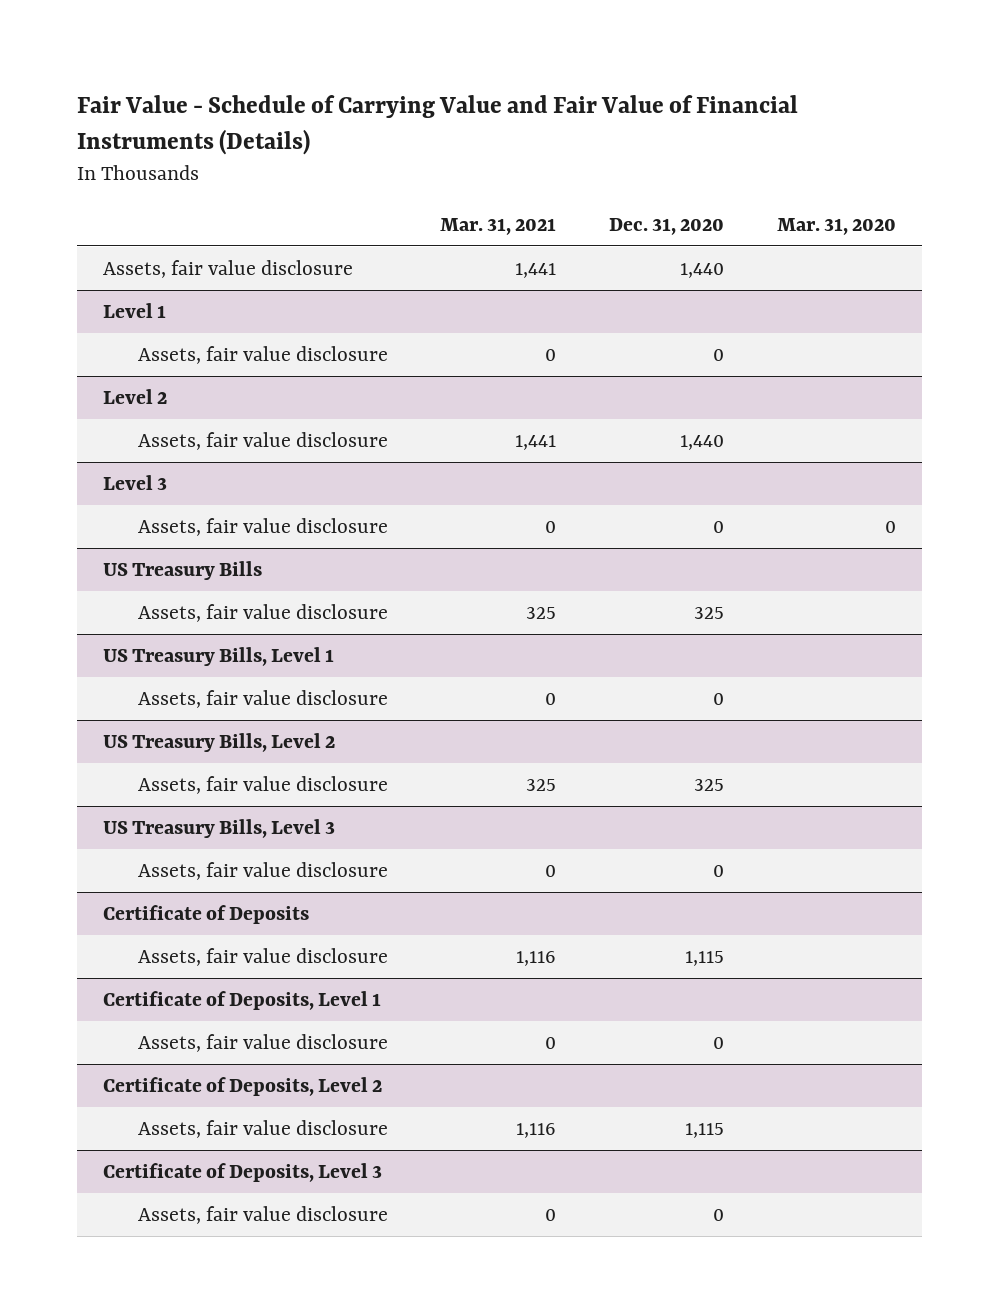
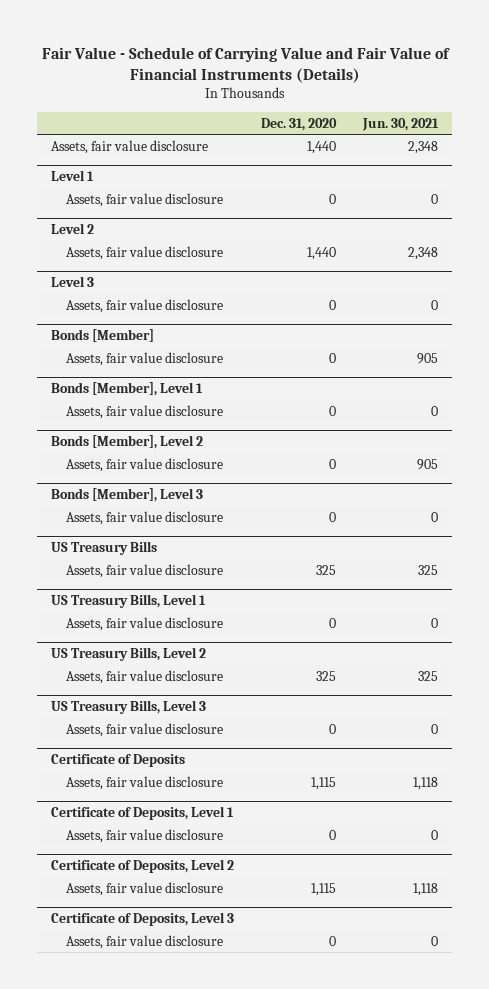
[440,217,557,235] Mar. 31, 2021 -> none
[776,217,896,235] Mar. 31, 2020 -> none
none -> [362,117,440,131] Jun. 30, 2021
none -> [50,329,154,343] Bonds [Member]
none -> [65,351,223,366] Assets, fair value disclosure
none -> [50,382,203,397] Bonds [Member], Level 1
none -> [65,404,223,419] Assets, fair value disclosure
none -> [50,435,203,450] Bonds [Member], Level 2
none -> [65,457,223,472] Assets, fair value disclosure
none -> [50,488,203,503] Bonds [Member], Level 3
none -> [65,510,223,525] Assets, fair value disclosure

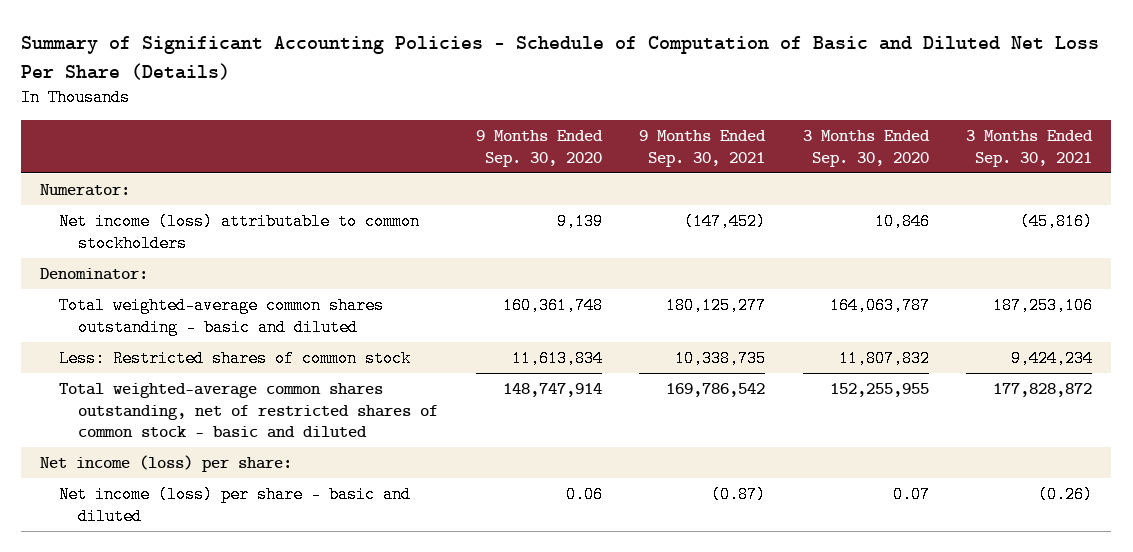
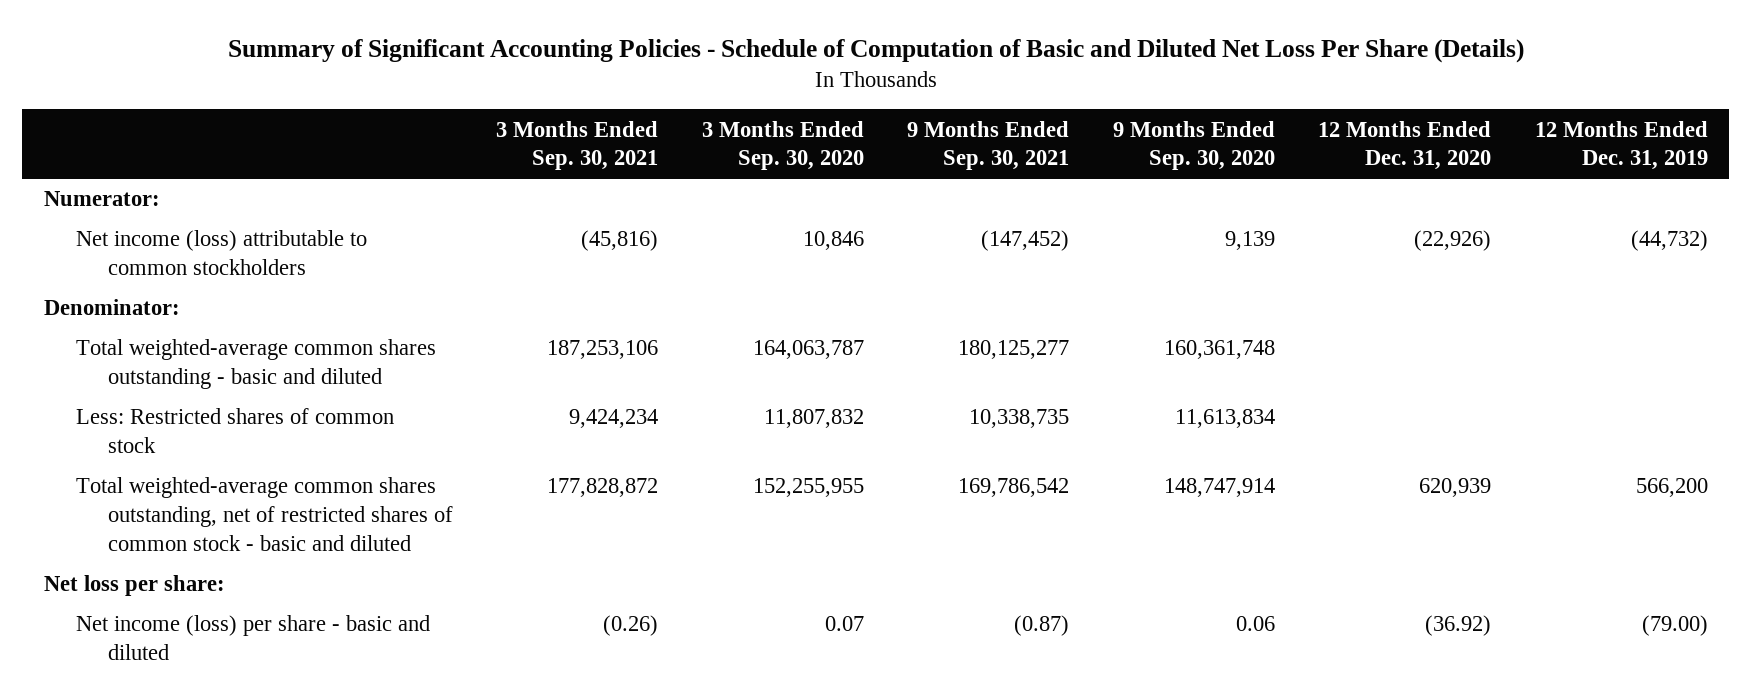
none -> [1318,120,1492,171] 12 Months Ended Dec. 31, 2020
none -> [1534,120,1708,171] 12 Months Ended Dec. 31, 2019
[40,455,293,473] Net income (loss) per share: -> [43,575,225,597] Net loss per share:

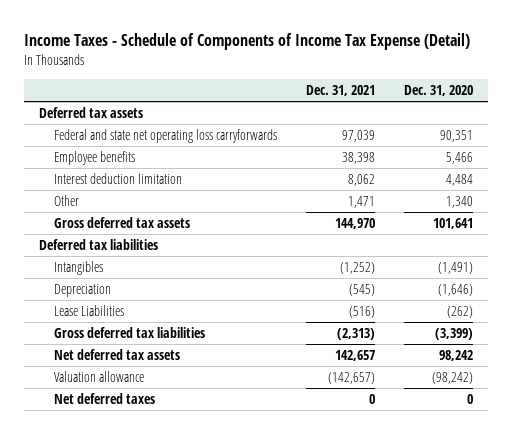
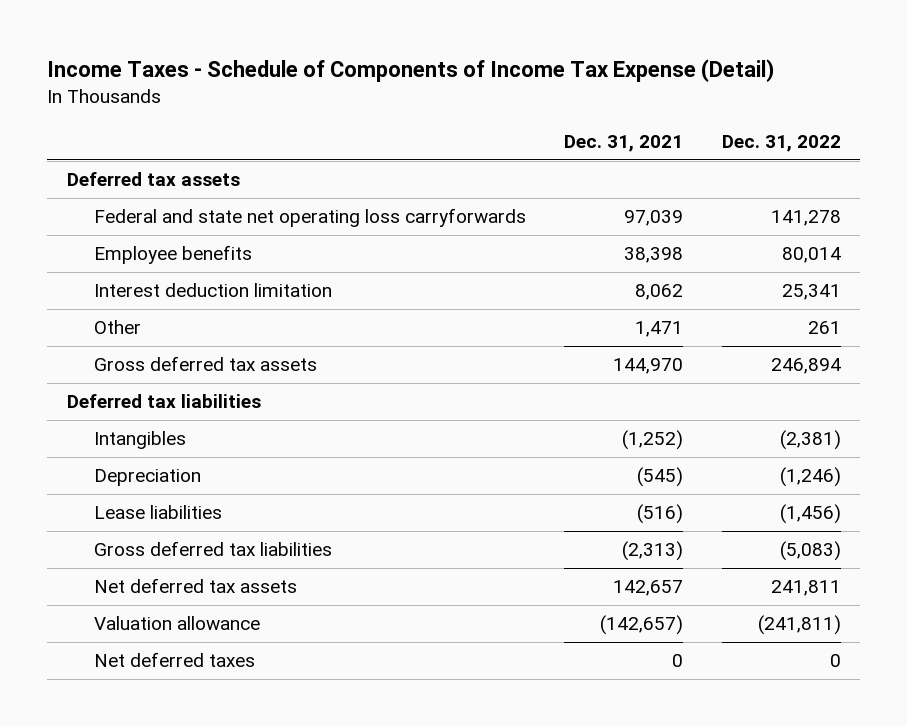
[404,85,474,97] Dec. 31, 2020 -> none
none -> [721,134,841,152] Dec. 31, 2022
[53,305,124,317] Lease Liabilities -> [93,505,222,520] Lease liabilities

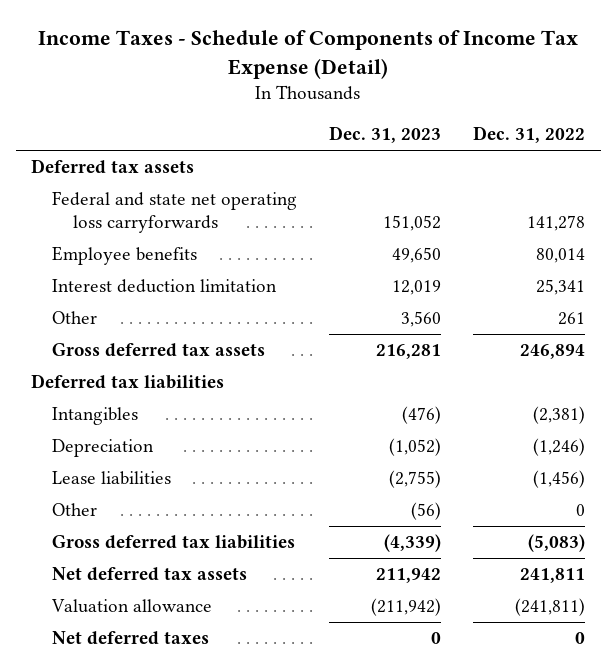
[564,134,684,152] Dec. 31, 2021 -> none
none -> [329,126,442,144] Dec. 31, 2023
none -> [52,503,98,517] Other

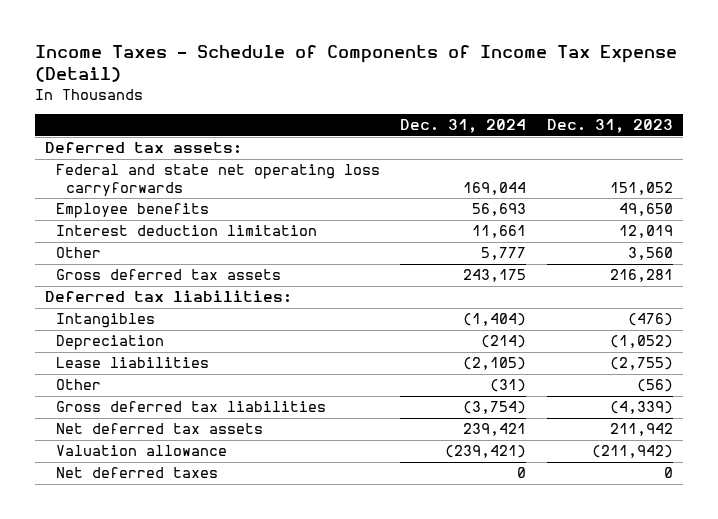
[472,126,585,144] Dec. 31, 2022 -> none
none -> [400,119,527,134] Dec. 31, 2024
[31,159,195,175] Deferred tax assets -> [45,142,243,155] Deferred tax assets:
[31,374,225,390] Deferred tax liabilities -> [45,290,293,304] Deferred tax liabilities:

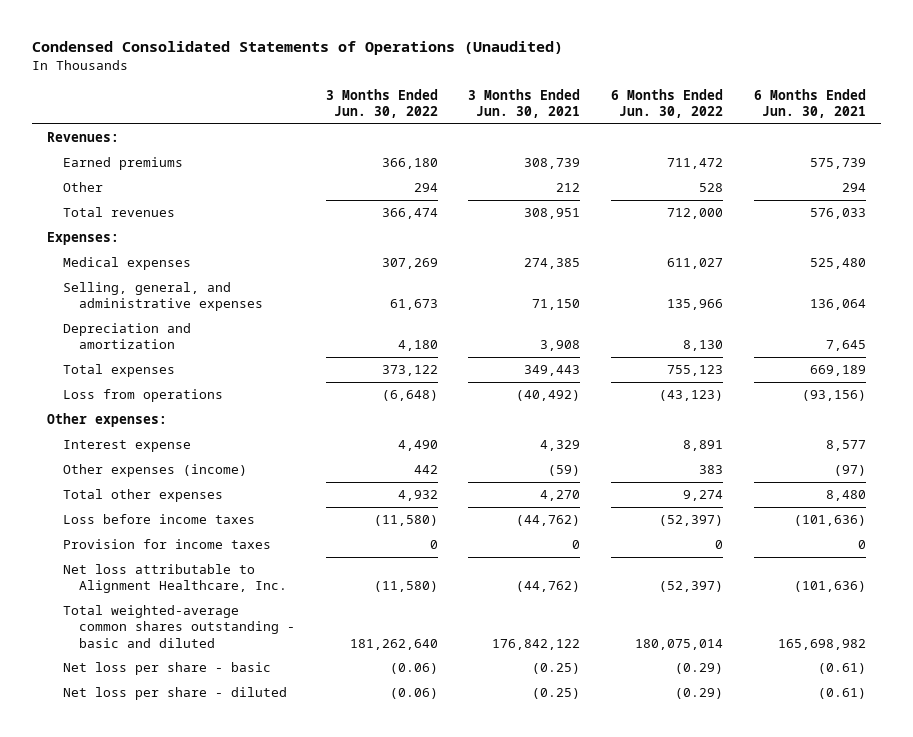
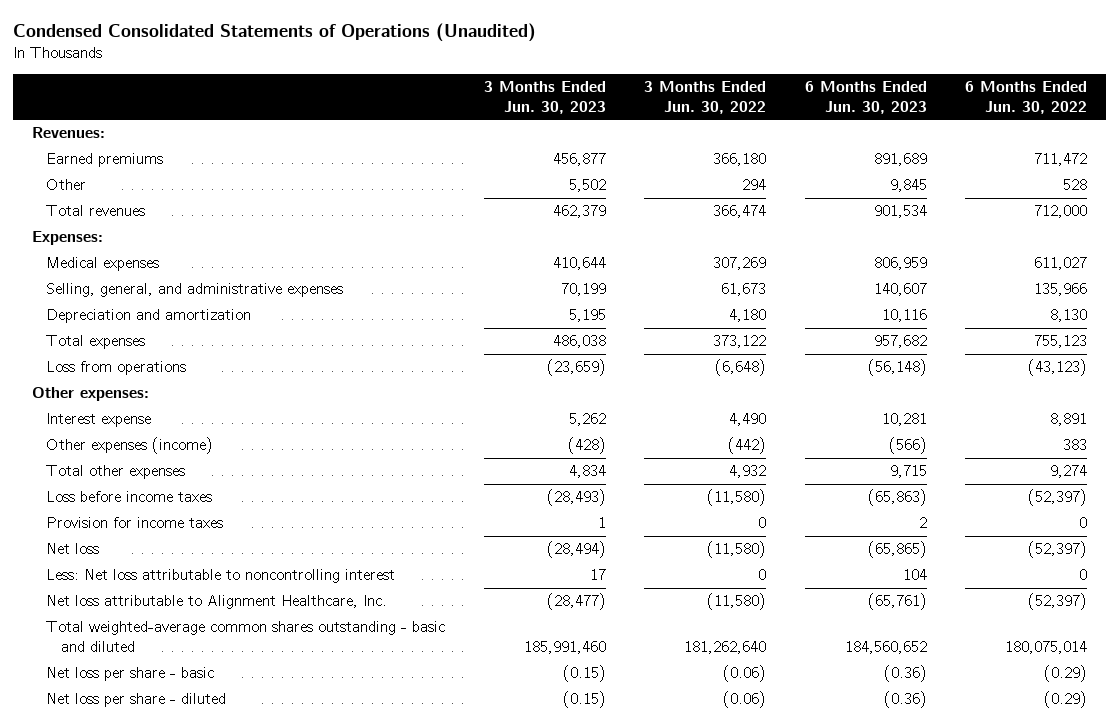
[468,88,581,119] 3 Months Ended Jun. 30, 2021 -> none
[753,88,866,119] 6 Months Ended Jun. 30, 2021 -> none
none -> [483,80,606,114] 3 Months Ended Jun. 30, 2023
none -> [804,80,927,114] 6 Months Ended Jun. 30, 2023
[413,465,438,475] 442 -> [728,437,767,455] (442)
none -> [46,543,100,555] Net loss
none -> [46,569,396,584] Less: Net loss attributable to noncontrolling interest

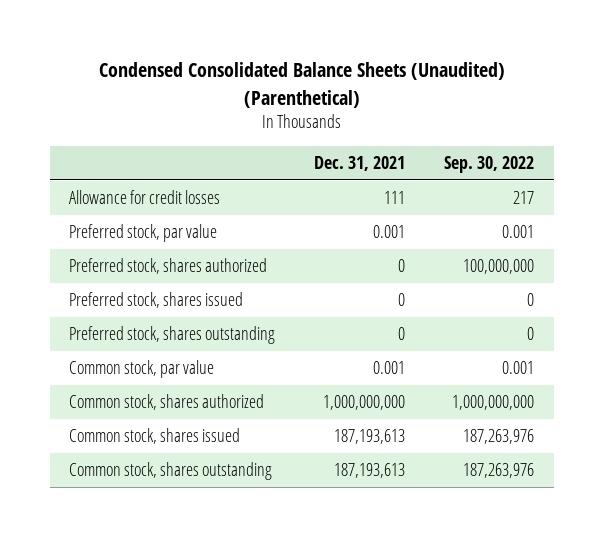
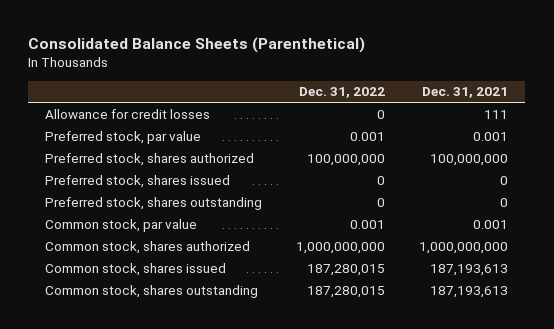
[98,62,505,108] Condensed Consolidated Balance Sheets (Unaudited) (Parenthetical) -> [28,37,366,54] Consolidated Balance Sheets (Parenthetical)
[444,156,535,174] Sep. 30, 2022 -> none
none -> [299,87,386,99] Dec. 31, 2022
[398,259,406,273] 0 -> [430,153,509,166] 100,000,000

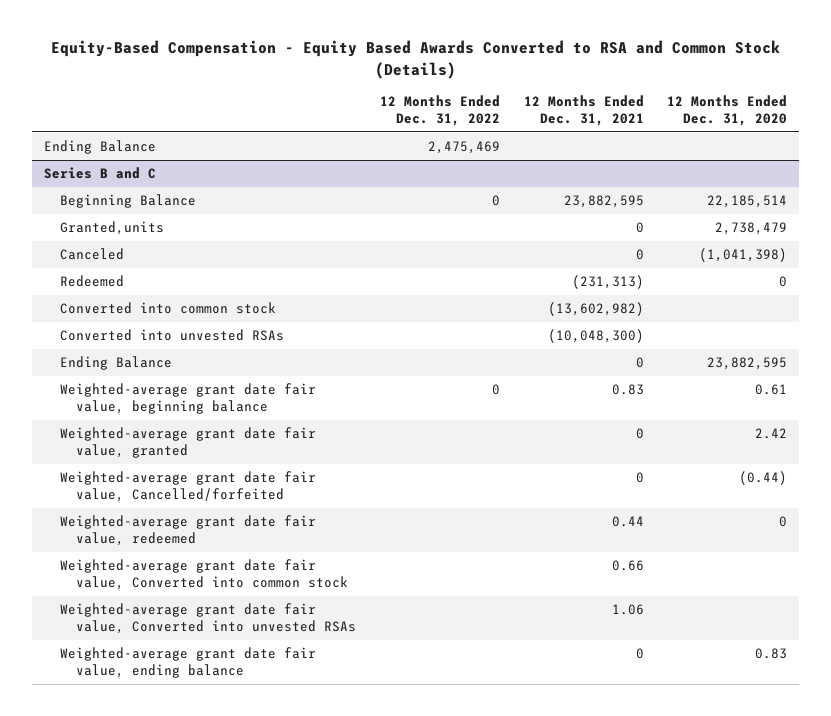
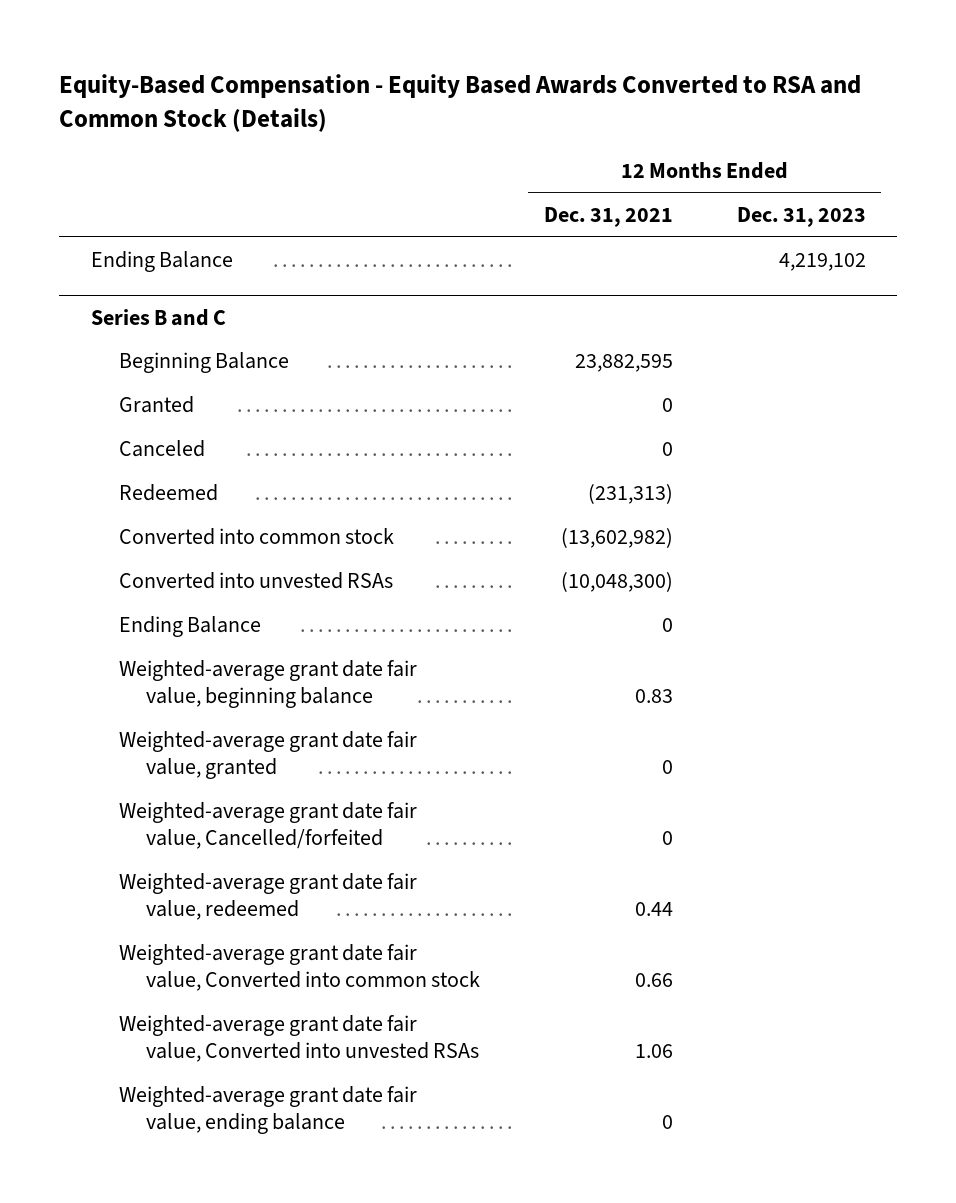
[379,95,500,127] 12 Months Ended Dec. 31, 2022 -> none
[667,95,788,127] 12 Months Ended Dec. 31, 2020 -> none
none -> [736,207,866,228] Dec. 31, 2023
[60,221,165,236] Granted,units -> [118,396,194,414] Granted

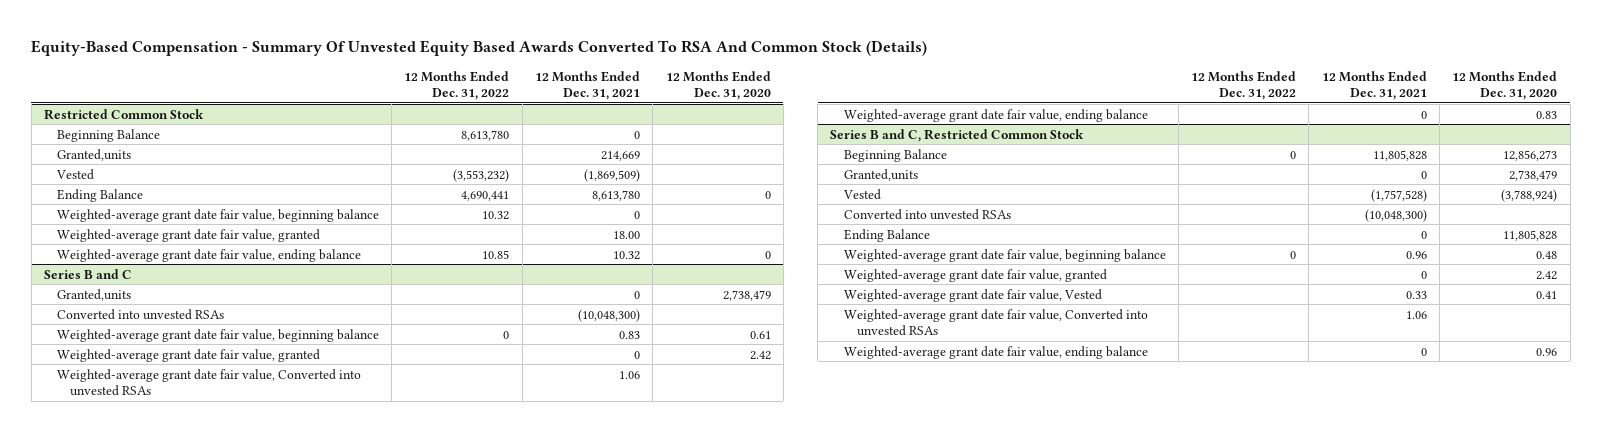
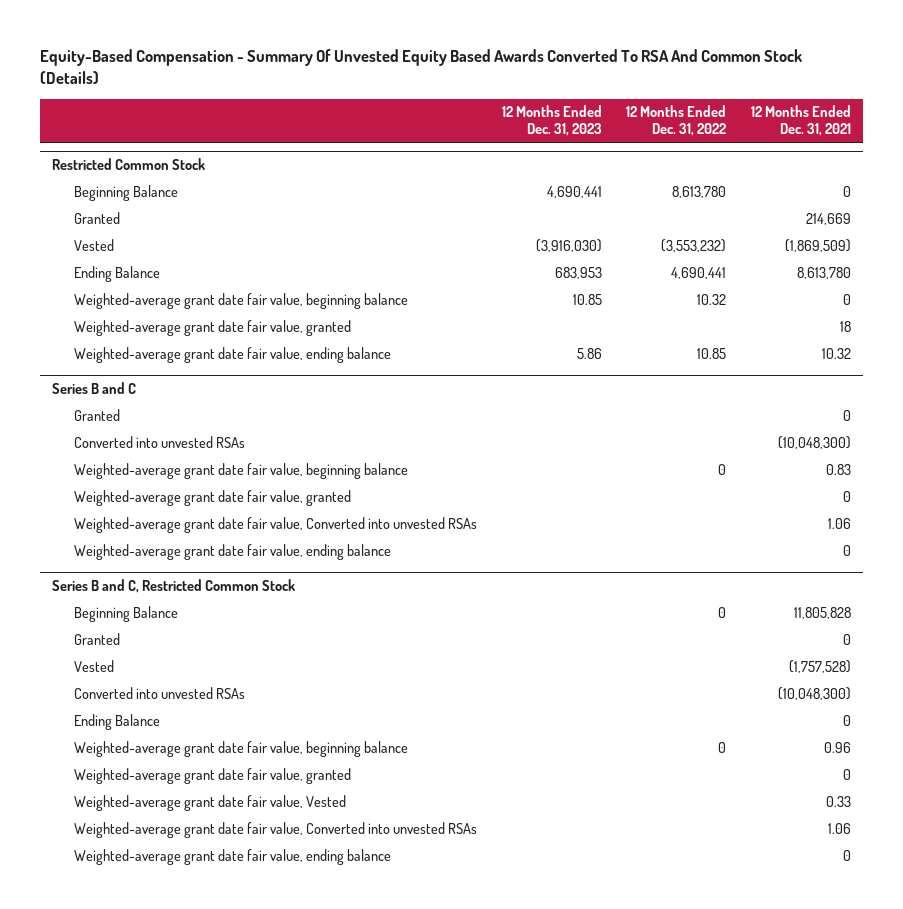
[665,70,771,100] 12 Months Ended Dec. 31, 2020 -> none
none -> [501,105,602,136] 12 Months Ended Dec. 31, 2023
[56,148,131,161] Granted,units -> [74,211,121,224] Granted
[613,230,641,239] 18.00 -> [839,320,851,332] 18
[56,288,131,301] Granted,units -> [74,408,121,421] Granted
[843,168,918,181] Granted,units -> [74,632,121,645] Granted

